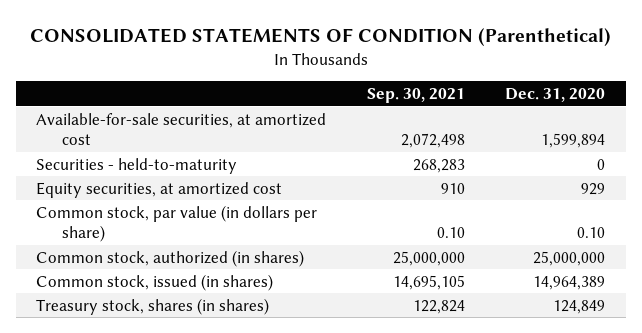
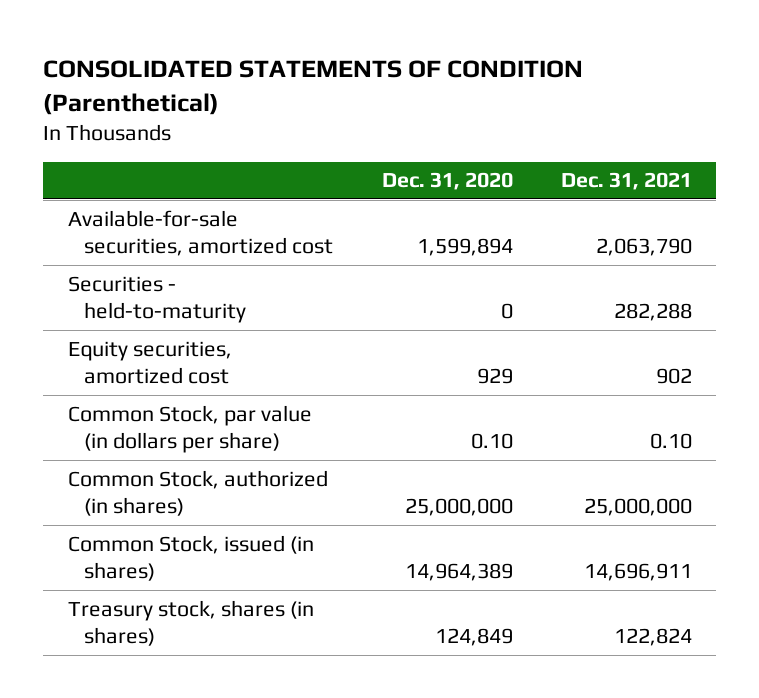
[366,88,465,104] Sep. 30, 2021 -> none
none -> [560,172,692,191] Dec. 31, 2021
[36,112,327,145] Available-for-sale securities, at amortized cost -> [67,209,334,257] Available-for-sale securities, amortized cost
[36,181,283,198] Equity securities, at amortized cost -> [67,340,232,385] Equity securities, amortized cost
[36,204,318,242] Common stock, par value (in dollars per share) -> [67,404,312,454] Common Stock, par value (in dollars per share)
[36,249,305,267] Common stock, authorized (in shares) -> [67,469,328,517] Common Stock, authorized (in shares)
[36,273,274,291] Common stock, issued (in shares) -> [67,534,314,582] Common Stock, issued (in shares)

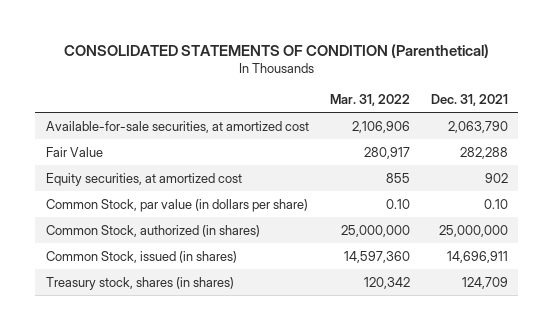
[381,172,513,191] Dec. 31, 2020 -> none
none -> [329,93,410,106] Mar. 31, 2022
[67,209,334,257] Available-for-sale securities, amortized cost -> [45,120,309,133] Available-for-sale securities, at amortized cost
[67,275,247,324] Securities - held-to-maturity -> [45,146,103,157] Fair Value
[67,340,232,385] Equity securities, amortized cost -> [45,172,242,186] Equity securities, at amortized cost
[613,628,692,647] 122,824 -> [461,276,508,289] 124,709

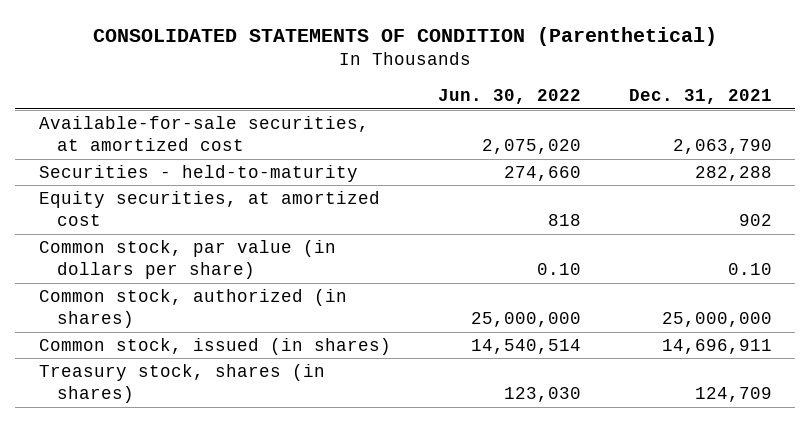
[329,93,410,106] Mar. 31, 2022 -> none
none -> [438,89,582,105] Jun. 30, 2022
[45,146,103,157] Fair Value -> [38,164,358,182] Securities - held-to-maturity
[45,198,308,212] Common Stock, par value (in dollars per share) -> [38,239,336,280] Common stock, par value (in dollars per share)
[45,224,260,237] Common Stock, authorized (in shares) -> [38,288,347,329] Common stock, authorized (in shares)
[45,250,237,263] Common Stock, issued (in shares) -> [38,337,391,355] Common stock, issued (in shares)

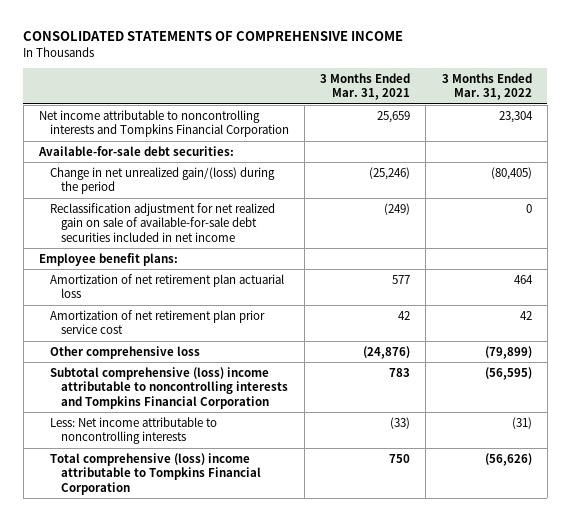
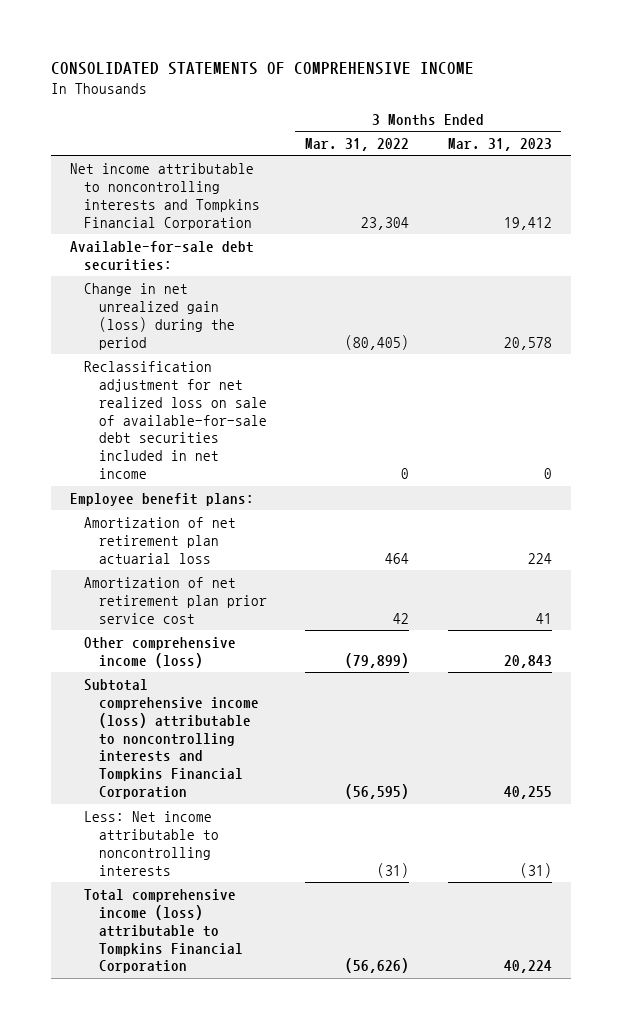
[320,72,411,101] 3 Months Ended Mar. 31, 2021 -> none
none -> [447,138,552,152] Mar. 31, 2023
[49,166,275,195] Change in net unrealized gain/(loss) during the period -> [84,282,235,350] Change in net unrealized gain (loss) during the period
[49,202,275,242] Reclassification adjustment for net realized gain on sale of available-for-sale debt securities included in net income -> [84,360,267,480] Reclassification adjustment for net realized loss on sale of available-for-sale debt securities included in net income
[49,345,200,359] Other comprehensive loss -> [84,636,237,668] Other comprehensive income (loss)
[49,366,288,409] Subtotal comprehensive (loss) income attributable to noncontrolling interests and Tompkins Financial Corporation -> [84,678,259,800] Subtotal comprehensive income (loss) attributable to noncontrolling interests and Tompkins Financial Corporation
[49,452,261,495] Total comprehensive (loss) income attributable to Tompkins Financial Corporation -> [84,888,243,974] Total comprehensive income (loss) attributable to Tompkins Financial Corporation

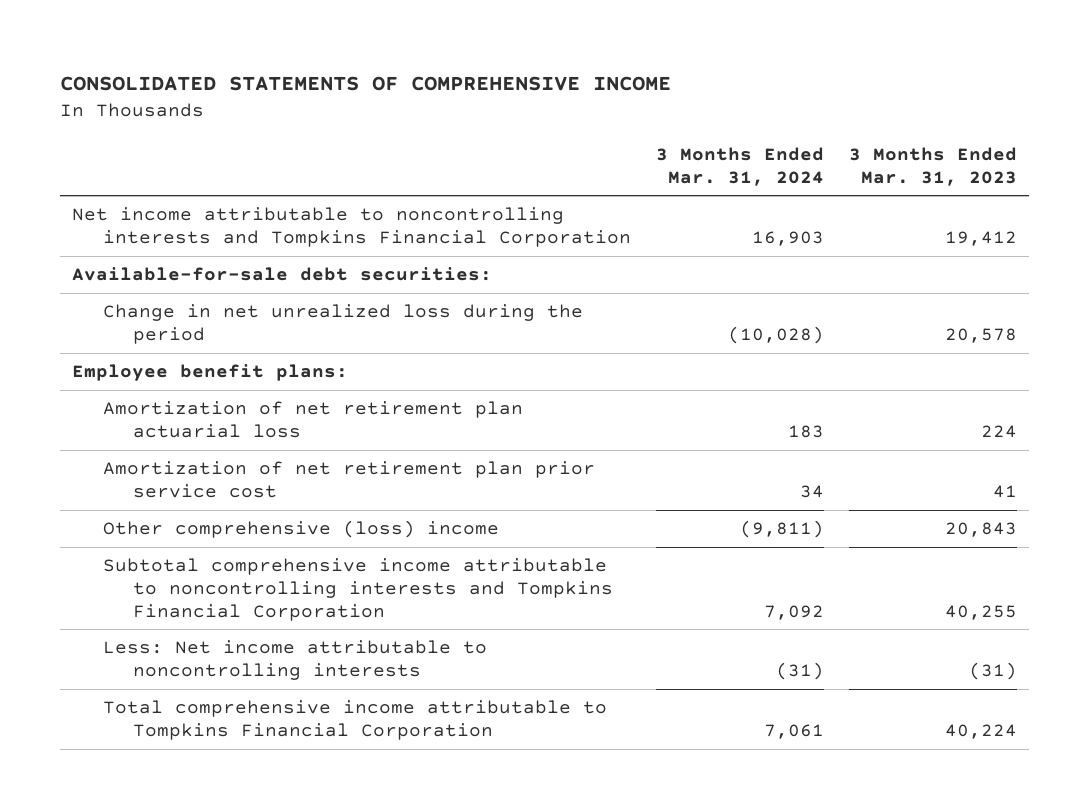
[305,138,410,152] Mar. 31, 2022 -> none
none -> [655,146,824,186] 3 Months Ended Mar. 31, 2024
[84,360,267,480] Reclassification adjustment for net realized loss on sale of available-for-sale debt securities included in net income -> none
[84,282,235,350] Change in net unrealized gain (loss) during the period -> [102,304,583,344] Change in net unrealized loss during the period
[84,636,237,668] Other comprehensive income (loss) -> [102,520,499,539] Other comprehensive (loss) income
[84,678,259,800] Subtotal comprehensive income (loss) attributable to noncontrolling interests and Tompkins Financial Corporation -> [102,558,614,621] Subtotal comprehensive income attributable to noncontrolling interests and Tompkins Financial Corporation
[84,888,243,974] Total comprehensive income (loss) attributable to Tompkins Financial Corporation -> [102,700,607,740] Total comprehensive income attributable to Tompkins Financial Corporation

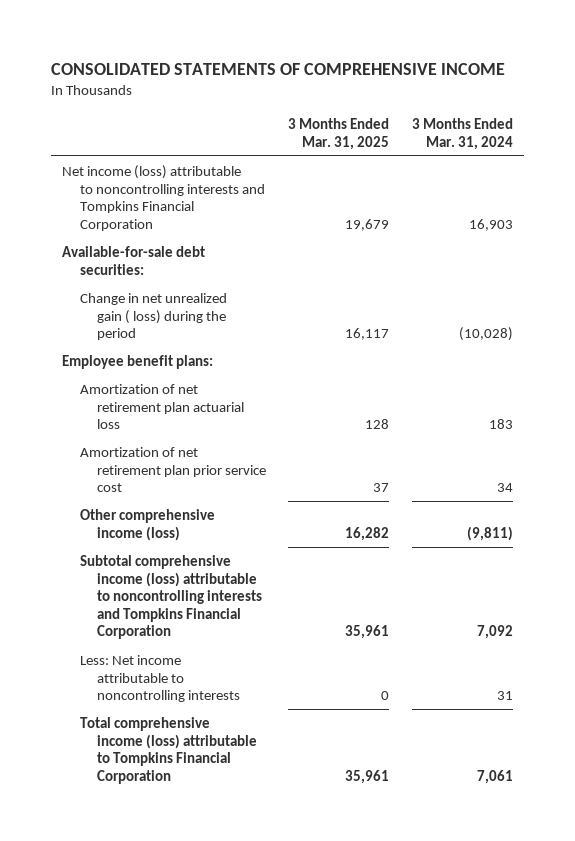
[848,146,1017,186] 3 Months Ended Mar. 31, 2023 -> none
none -> [288,118,390,150] 3 Months Ended Mar. 31, 2025
[72,207,631,247] Net income attributable to noncontrolling interests and Tompkins Financial Corporation -> [62,164,265,231] Net income (loss) attributable to noncontrolling interests and Tompkins Financial Corporation
[102,304,583,344] Change in net unrealized loss during the period -> [79,292,227,341] Change in net unrealized gain ( loss) during the period
[102,520,499,539] Other comprehensive (loss) income -> [79,508,215,541] Other comprehensive income (loss)
[102,558,614,621] Subtotal comprehensive income attributable to noncontrolling interests and Tompkins Financial Corporation -> [79,554,262,640] Subtotal comprehensive income (loss) attributable to noncontrolling interests and Tompkins Financial Corporation
[775,661,824,680] (31) -> [496,691,513,701] 31
[102,700,607,740] Total comprehensive income attributable to Tompkins Financial Corporation -> [79,716,257,784] Total comprehensive income (loss) attributable to Tompkins Financial Corporation

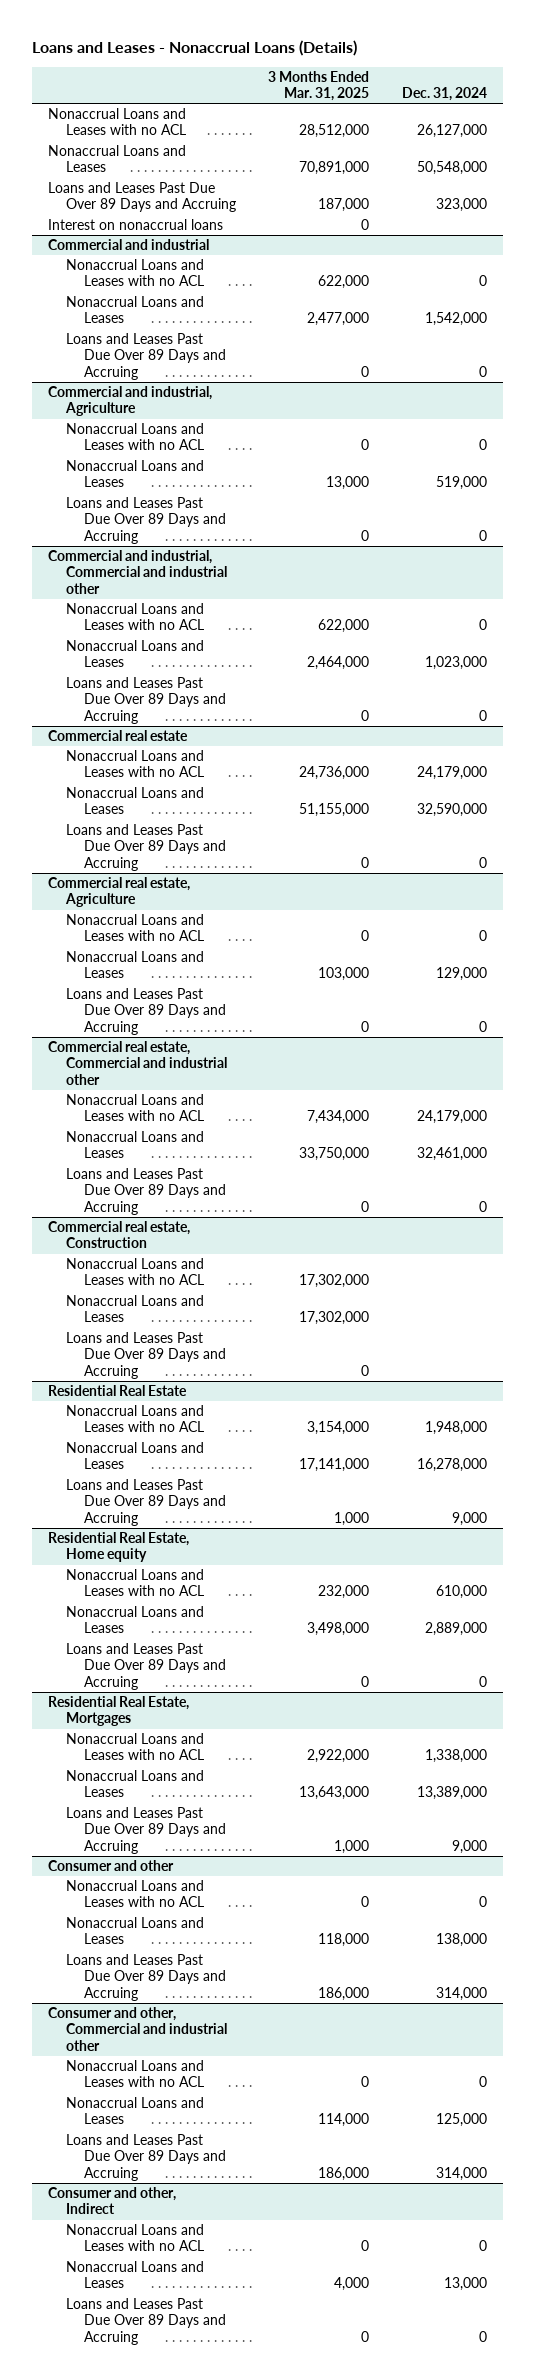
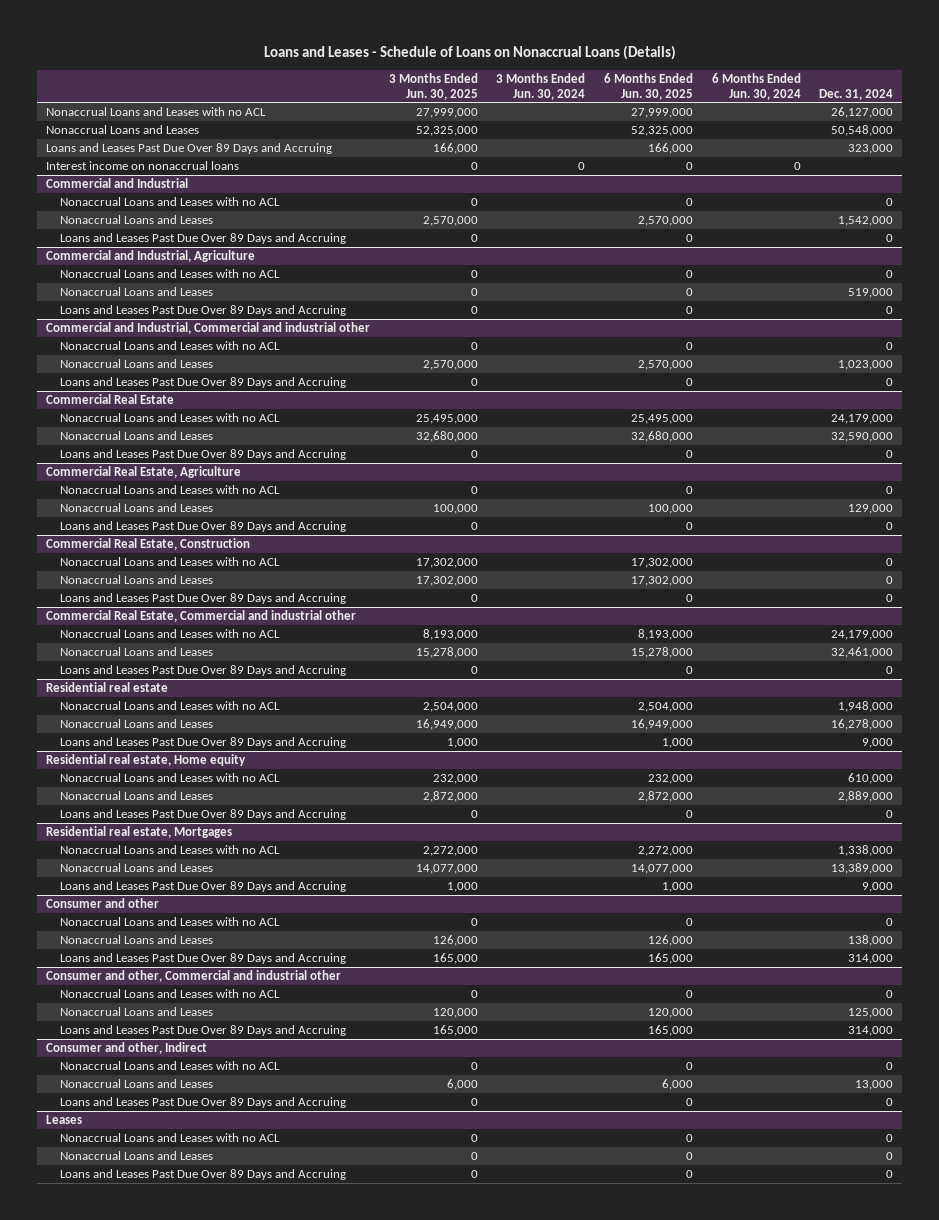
[31,39,357,56] Loans and Leases - Nonaccrual Loans (Details) -> [263,44,676,60] Loans and Leases - Schedule of Loans on Nonaccrual Loans (Details)
[268,70,370,101] 3 Months Ended Mar. 31, 2025 -> none
none -> [388,72,478,100] 3 Months Ended Jun. 30, 2025
none -> [496,72,586,100] 3 Months Ended Jun. 30, 2024
none -> [603,72,693,100] 6 Months Ended Jun. 30, 2025
none -> [711,72,801,100] 6 Months Ended Jun. 30, 2024
[47,219,223,231] Interest on nonaccrual loans -> [46,161,240,171] Interest income on nonaccrual loans
[47,239,209,251] Commercial and industrial -> [46,178,189,189] Commercial and Industrial
[47,386,212,417] Commercial and industrial, Agriculture -> [46,250,256,263] Commercial and Industrial, Agriculture
[47,550,228,594] Commercial and industrial, Commercial and industrial other -> [46,322,371,335] Commercial and Industrial, Commercial and industrial other
[47,730,188,742] Commercial real estate -> [46,394,175,405] Commercial Real Estate
[47,877,190,908] Commercial real estate, Agriculture -> [46,466,242,479] Commercial Real Estate, Agriculture
none -> [46,538,251,551] Commercial Real Estate, Construction
none -> [59,557,280,567] Nonaccrual Loans and Leases with no ACL
none -> [59,575,213,585] Nonaccrual Loans and Leases
none -> [59,593,346,605] Loans and Leases Past Due Over 89 Days and Accruing
[47,1041,228,1085] Commercial real estate, Commercial and industrial other -> [46,610,357,623] Commercial Real Estate, Commercial and industrial other
[47,1221,190,1249] Commercial real estate, Construction -> none
[66,1258,205,1286] Nonaccrual Loans and Leases with no ACL -> none
[66,1295,205,1323] Nonaccrual Loans and Leases -> none
[66,1332,227,1379] Loans and Leases Past Due Over 89 Days and Accruing -> none
[47,1385,187,1397] Residential Real Estate -> [46,682,169,693] Residential real estate
[47,1532,189,1563] Residential Real Estate, Home equity -> [46,754,247,767] Residential real estate, Home equity
[47,1696,189,1727] Residential Real Estate, Mortgages -> [46,826,233,839] Residential real estate, Mortgages
none -> [46,1115,83,1125] Leases
none -> [59,1133,280,1143] Nonaccrual Loans and Leases with no ACL
none -> [59,1151,213,1161] Nonaccrual Loans and Leases
none -> [59,1169,346,1181] Loans and Leases Past Due Over 89 Days and Accruing

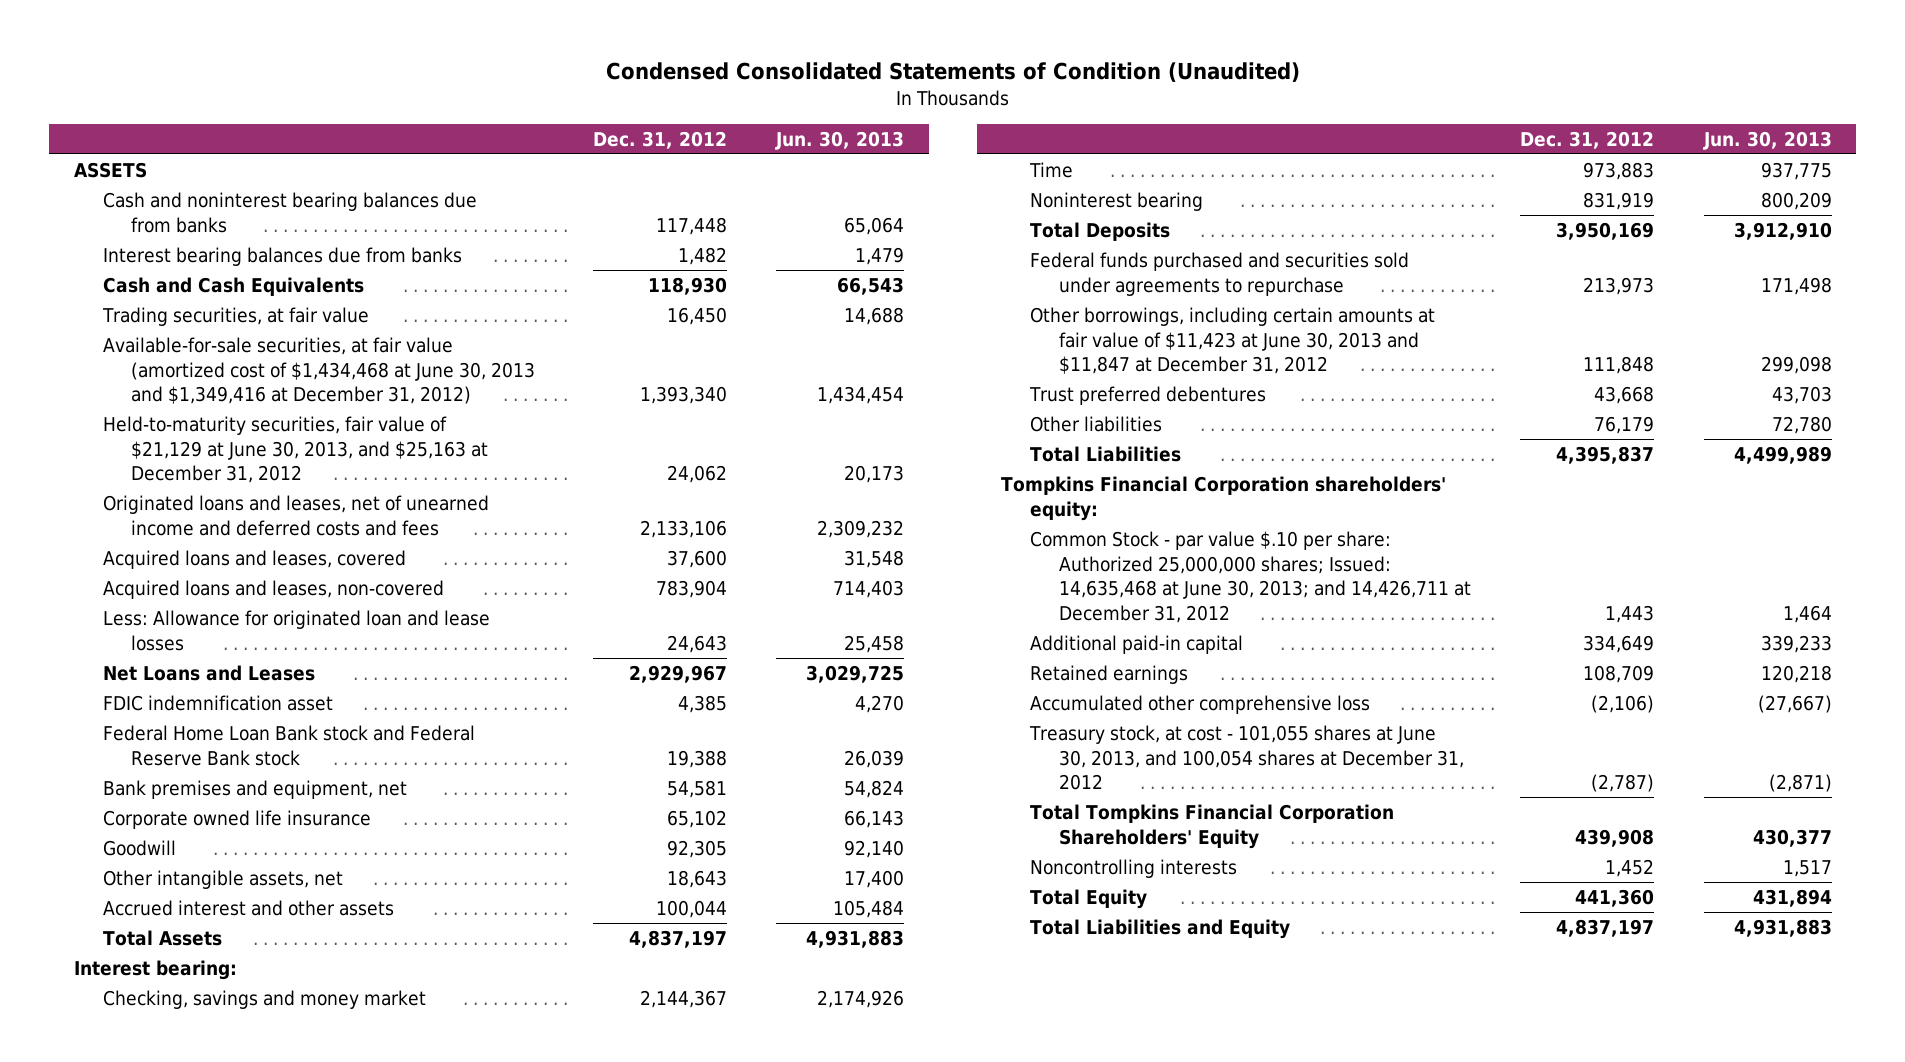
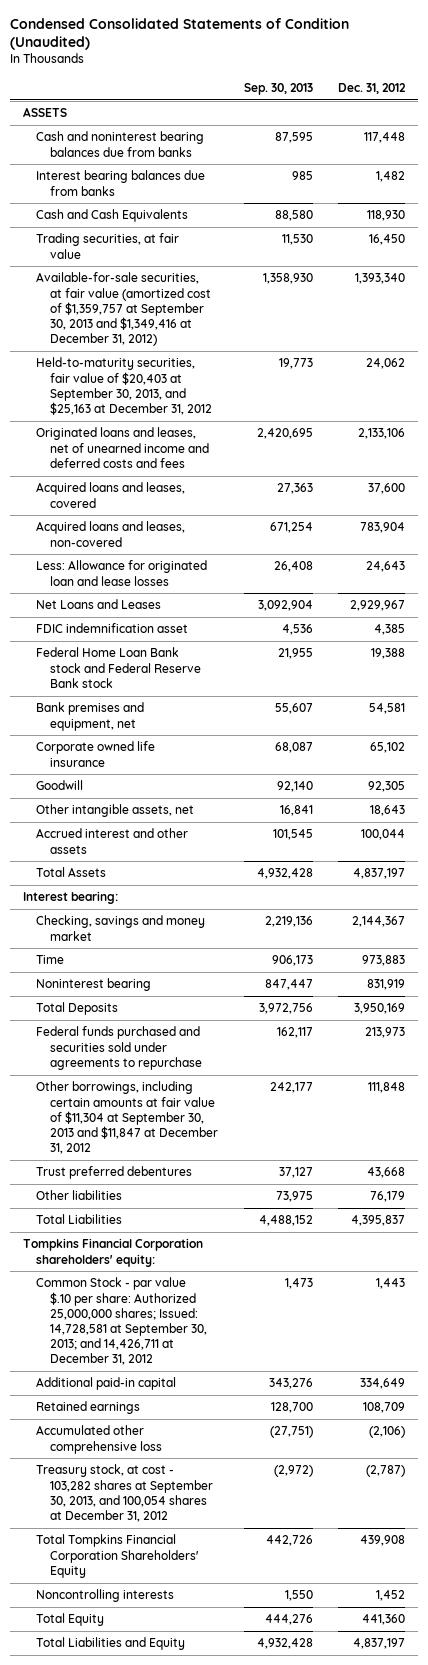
[775,130,905,150] Jun. 30, 2013 -> none
none -> [243,82,313,95] Sep. 30, 2013
[102,337,536,405] Available-for-sale securities, at fair value (amortized cost of $1,434,468 at June 30, 2013 and $1,349,416 at December 31, 2012) -> [36,272,212,346] Available-for-sale securities, at fair value (amortized cost of $1,359,757 at September 30, 2013 and $1,349,416 at December 31, 2012)
[102,416,489,484] Held-to-maturity securities, fair value of $21,129 at June 30, 2013, and $25,163 at December 31, 2012 -> [36,357,213,415] Held-to-maturity securities, fair value of $20,403 at September 30, 2013, and $25,163 at December 31, 2012
[1030,307,1436,375] Other borrowings, including certain amounts at fair value of $11,423 at June 30, 2013 and $11,847 at December 31, 2012 -> [36,1081,219,1154] Other borrowings, including certain amounts at fair value of $11,304 at September 30, 2013 and $11,847 at December 31, 2012
[1030,531,1471,623] Common Stock - par value $.10 per share: Authorized 25,000,000 shares; Issued: 14,635,468 at June 30, 2013; and 14,426,711 at December 31, 2012 -> [36,1277,208,1366] Common Stock - par value $.10 per share: Authorized 25,000,000 shares; Issued: 14,728,581 at September 30, 2013; and 14,426,711 at December 31, 2012
[1029,725,1464,791] Treasury stock, at cost - 101,055 shares at June 30, 2013, and 100,054 shares at December 31, 2012 -> [36,1464,214,1522] Treasury stock, at cost - 103,282 shares at September 30, 2013, and 100,054 shares at December 31, 2012

